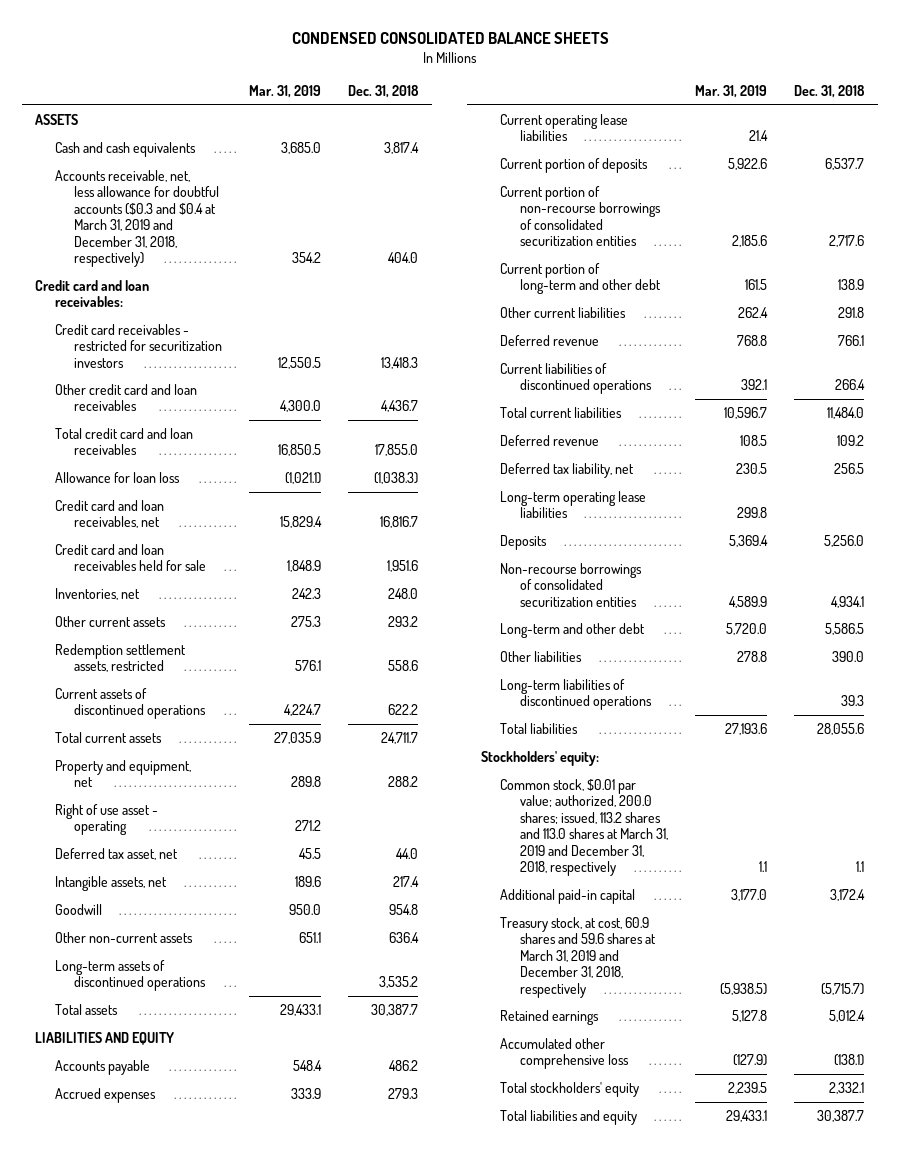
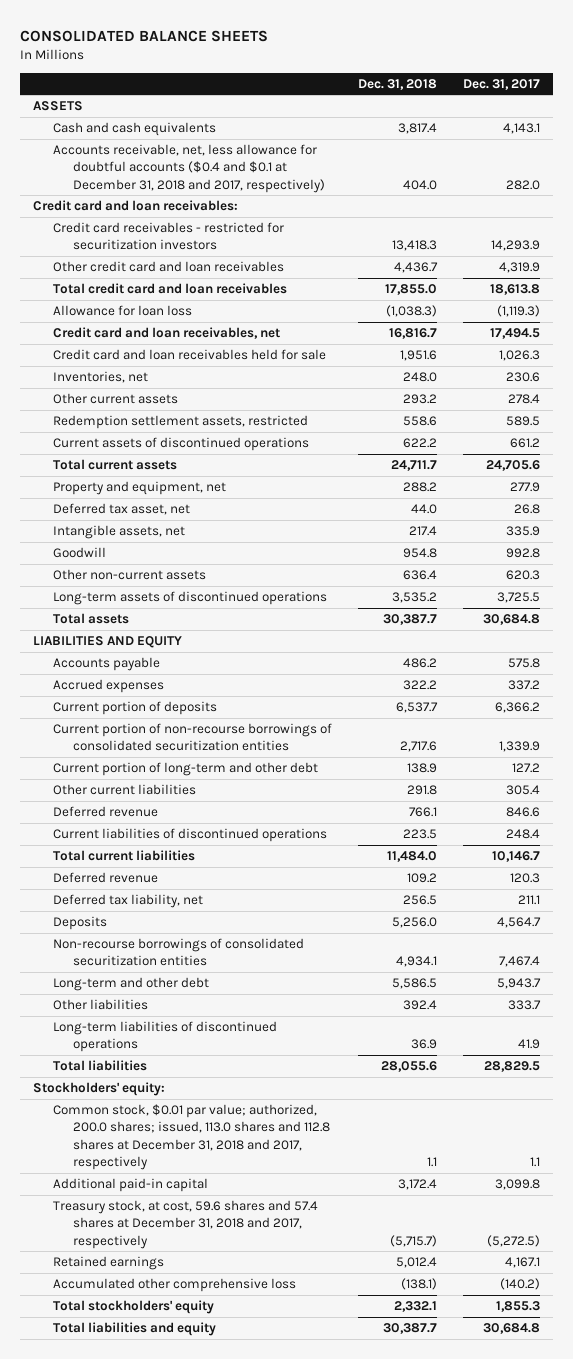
[291,31,609,44] CONDENSED CONSOLIDATED BALANCE SHEETS -> [19,29,268,42] CONSOLIDATED BALANCE SHEETS
[249,85,322,99] Mar. 31, 2019 -> none
none -> [463,78,541,90] Dec. 31, 2017
[54,170,220,267] Accounts receivable, net, less allowance for doubtful accounts ($0.3 and $0.4 at March 31, 2019 and December 31, 2018, respectively) -> [52,144,325,193] Accounts receivable, net, less allowance for doubtful accounts ($0.4 and $0.1 at December 31, 2018 and 2017, respectively)
[54,804,158,836] Right of use asset - operating -> none
[500,114,629,142] Current operating lease liabilities -> none
[388,1088,419,1100] 279.3 -> [402,680,437,691] 322.2
[835,379,866,391] 266.4 -> [402,829,437,840] 223.5
[500,491,647,519] Long-term operating lease liabilities -> none
[832,651,865,663] 390.0 -> [402,1000,437,1011] 392.4
[841,695,865,707] 39.3 -> [410,1039,437,1050] 36.9
[500,779,668,876] Common stock, $0.01 par value; authorized, 200.0 shares; issued, 113.2 shares and 113.0 shares at March 31, 2019 and December 31, 2018, respectively -> [52,1104,330,1170] Common stock, $0.01 par value; authorized, 200.0 shares; issued, 113.0 shares and 112.8 shares at December 31, 2018 and 2017, respectively
[500,917,656,998] Treasury stock, at cost, 60.9 shares and 59.6 shares at March 31, 2019 and December 31, 2018, respectively -> [52,1200,318,1249] Treasury stock, at cost, 59.6 shares and 57.4 shares at December 31, 2018 and 2017, respectively

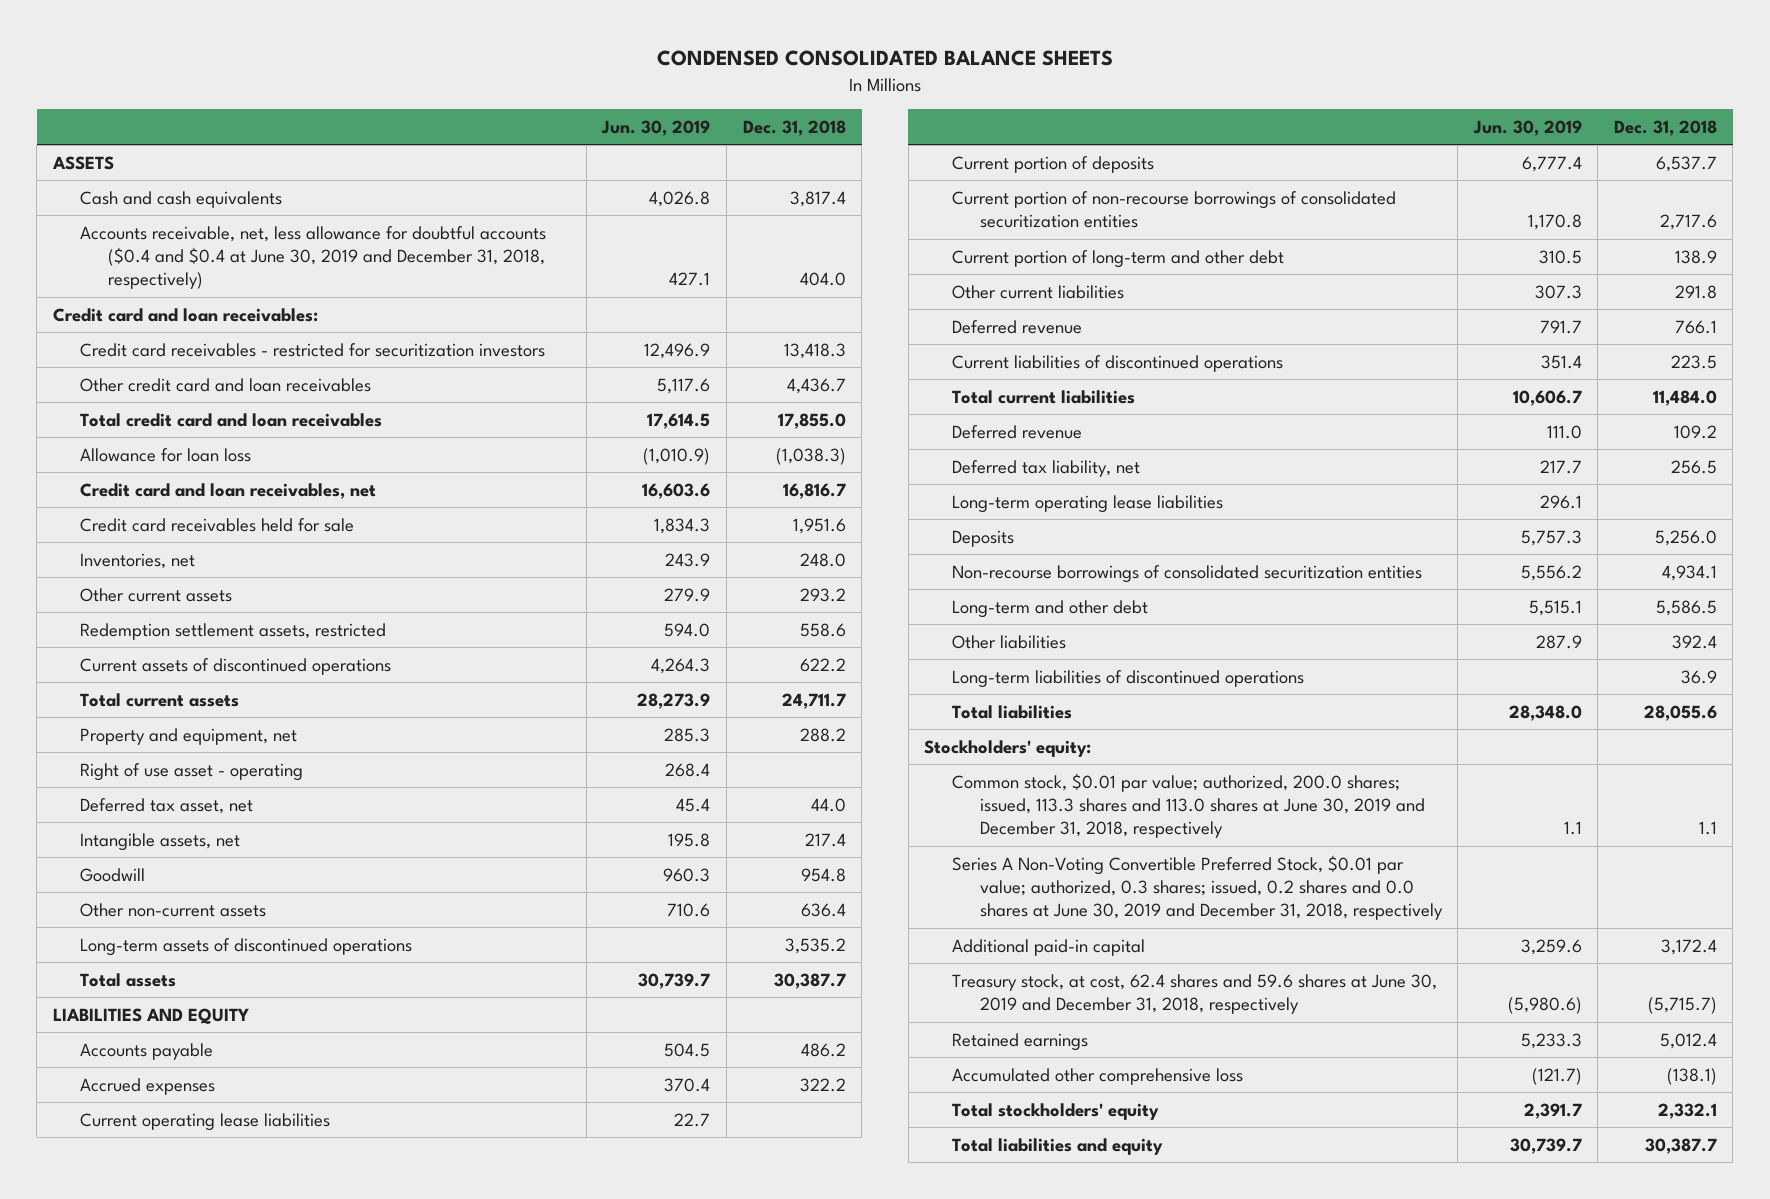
[19,29,268,42] CONSOLIDATED BALANCE SHEETS -> [656,50,1113,67] CONDENSED CONSOLIDATED BALANCE SHEETS
[463,78,541,90] Dec. 31, 2017 -> none
none -> [601,119,711,136] Jun. 30, 2019
[52,144,325,193] Accounts receivable, net, less allowance for doubtful accounts ($0.4 and $0.1 at December 31, 2018 and 2017, respectively) -> [80,225,547,290] Accounts receivable, net, less allowance for doubtful accounts ($0.4 and $0.4 at June 30, 2019 and December 31, 2018, respectively)
[52,349,326,361] Credit card and loan receivables held for sale -> [80,517,355,532] Credit card receivables held for sale
none -> [80,762,304,781] Right of use asset - operating
none -> [80,1112,331,1131] Current operating lease liabilities
none -> [951,494,1223,513] Long-term operating lease liabilities
[52,1104,330,1170] Common stock, $0.01 par value; authorized, 200.0 shares; issued, 113.0 shares and 112.8 shares at December 31, 2018 and 2017, respectively -> [951,772,1425,839] Common stock, $0.01 par value; authorized, 200.0 shares; issued, 113.3 shares and 113.0 shares at June 30, 2019 and December 31, 2018, respectively
none -> [951,854,1443,921] Series A Non-Voting Convertible Preferred Stock, $0.01 par value; authorized, 0.3 shares; issued, 0.2 shares and 0.0 shares at June 30, 2019 and December 31, 2018, respectively
[52,1200,318,1249] Treasury stock, at cost, 59.6 shares and 57.4 shares at December 31, 2018 and 2017, respectively -> [951,973,1437,1015] Treasury stock, at cost, 62.4 shares and 59.6 shares at June 30, 2019 and December 31, 2018, respectively

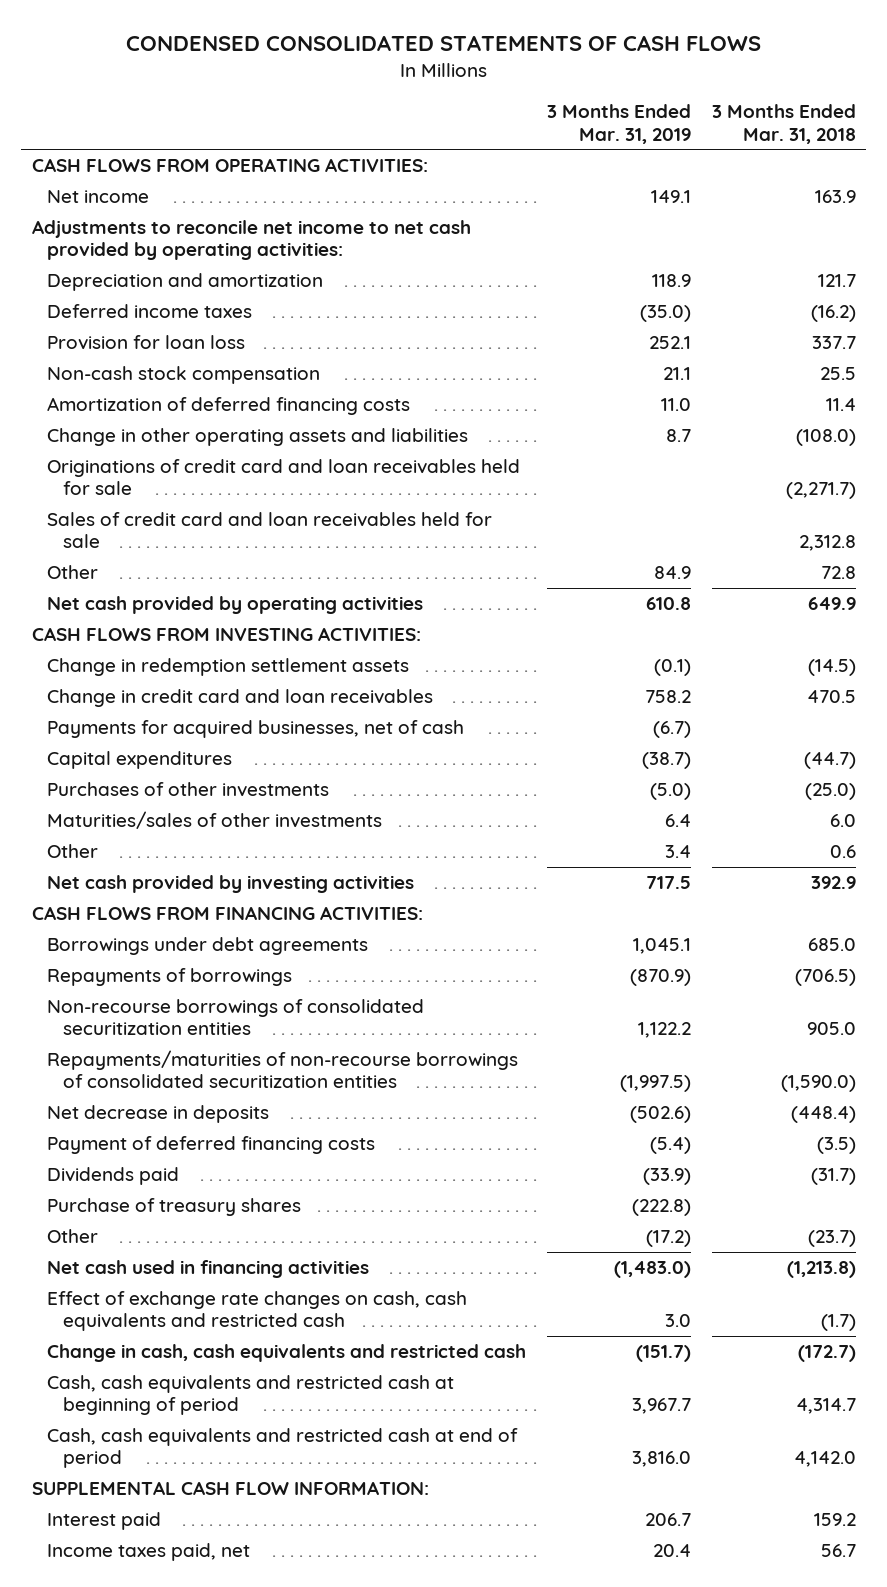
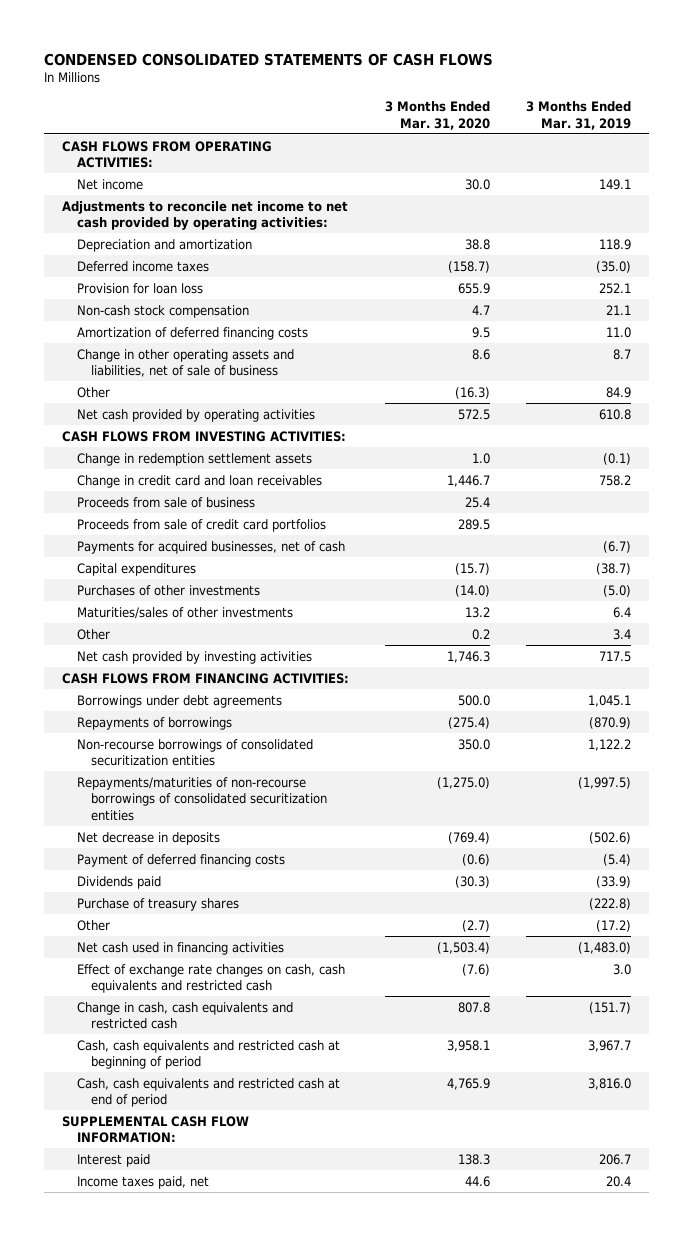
[711,104,856,144] 3 Months Ended Mar. 31, 2018 -> none
none -> [385,101,491,131] 3 Months Ended Mar. 31, 2020
[47,459,521,496] Originations of credit card and loan receivables held for sale -> none
[47,512,493,549] Sales of credit card and loan receivables held for sale -> none
[47,428,469,447] Change in other operating assets and liabilities -> [76,348,294,378] Change in other operating assets and liabilities, net of sale of business
none -> [76,496,255,508] Proceeds from sale of business
none -> [76,518,326,532] Proceeds from sale of credit card portfolios

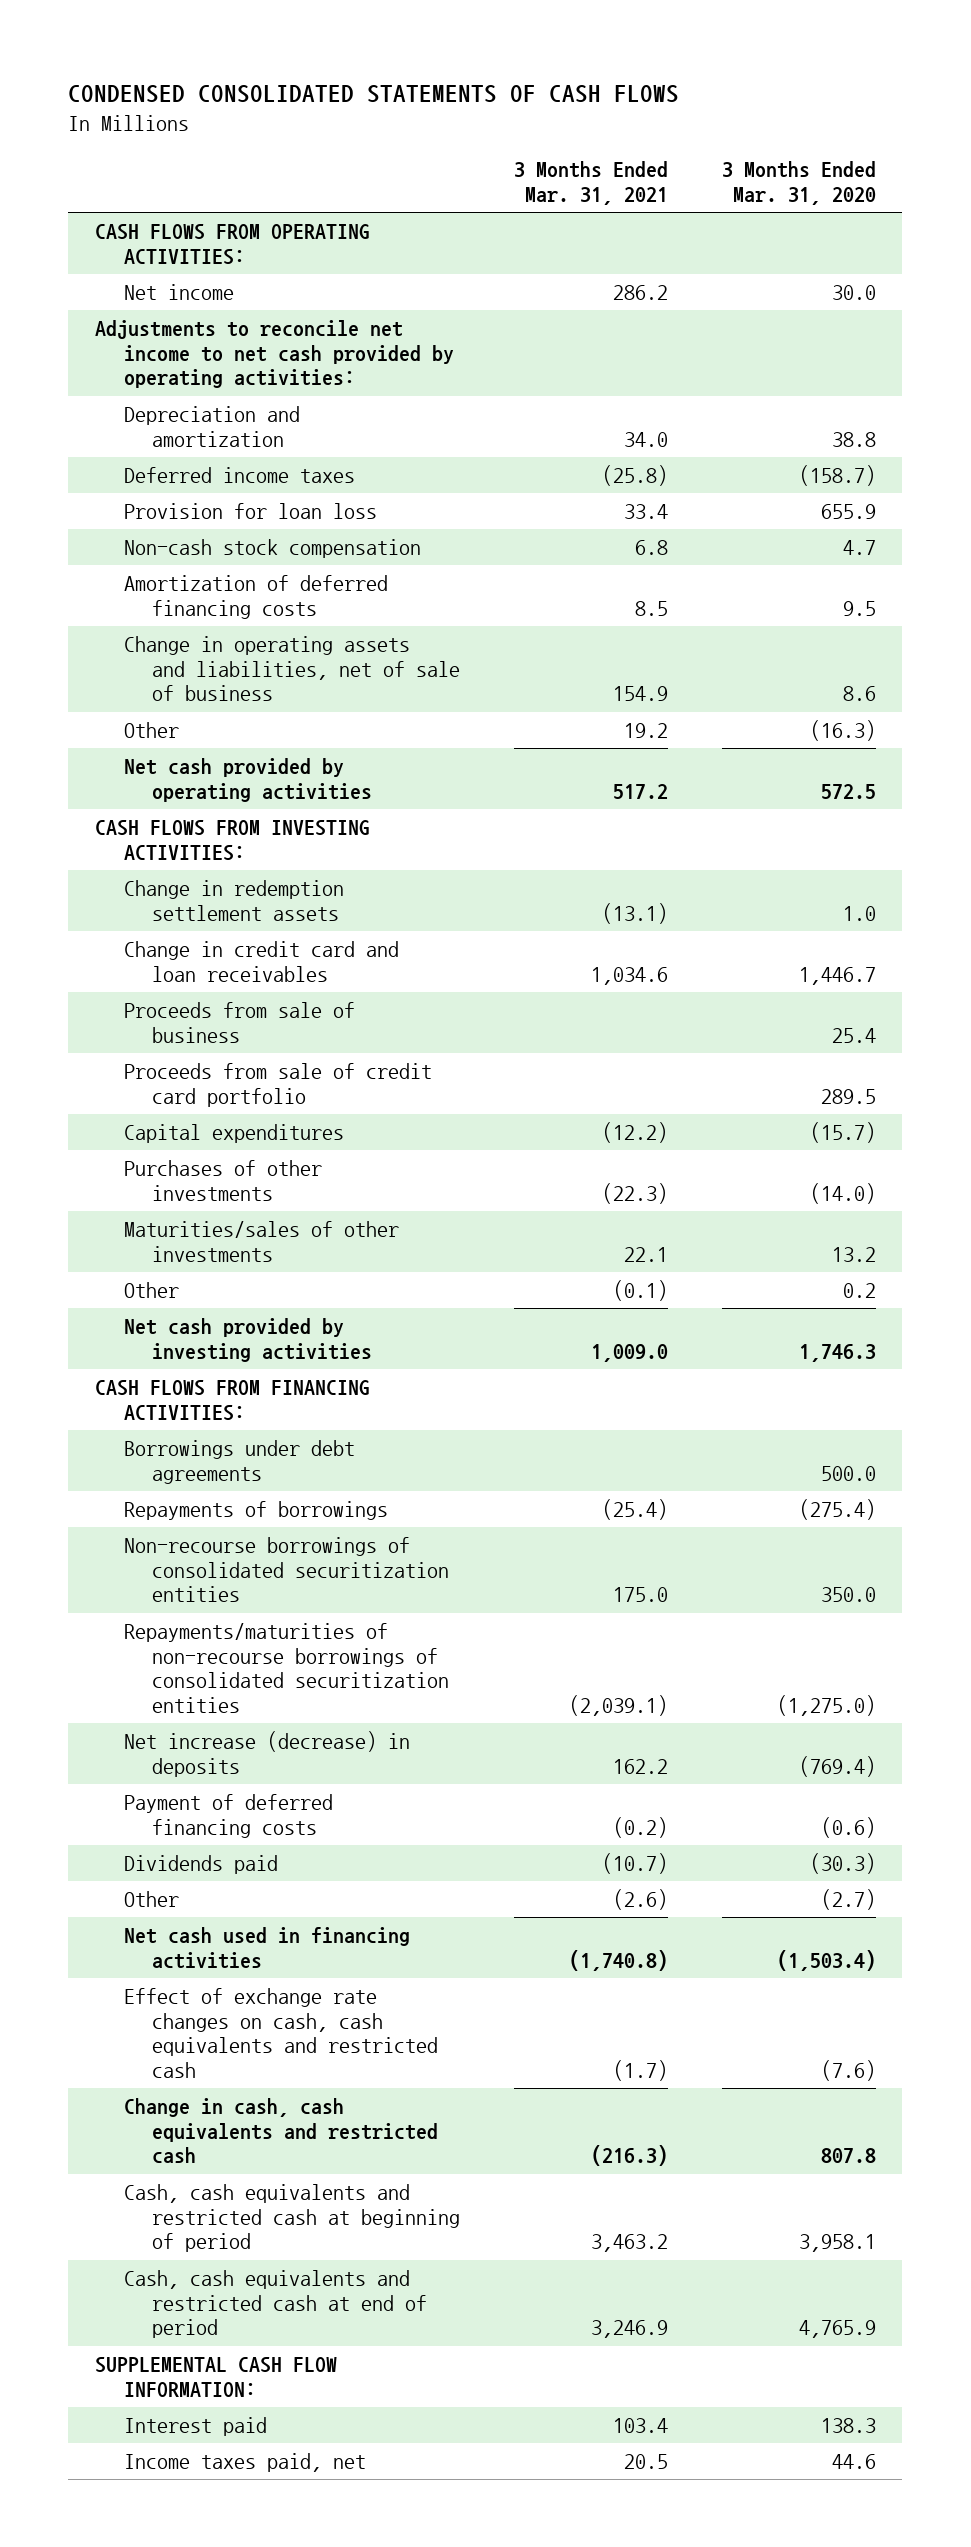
[525,101,631,131] 3 Months Ended Mar. 31, 2019 -> none
none -> [513,161,668,205] 3 Months Ended Mar. 31, 2021
[76,348,294,378] Change in other operating assets and liabilities, net of sale of business -> [123,635,461,702] Change in operating assets and liabilities, net of sale of business
[76,540,345,554] Payments for acquired businesses, net of cash -> none
[76,518,326,532] Proceeds from sale of credit card portfolios -> [123,1062,432,1107] Proceeds from sale of credit card portfolio
[76,831,220,845] Net decrease in deposits -> [123,1730,410,1777] Net increase (decrease) in deposits
[76,897,239,911] Purchase of treasury shares -> none

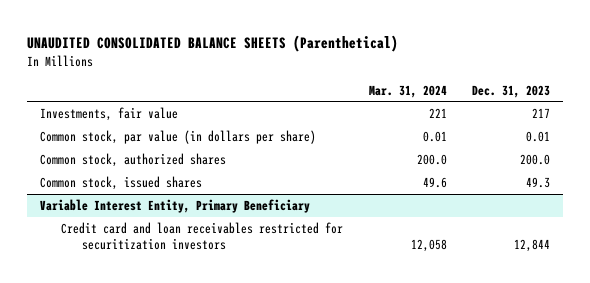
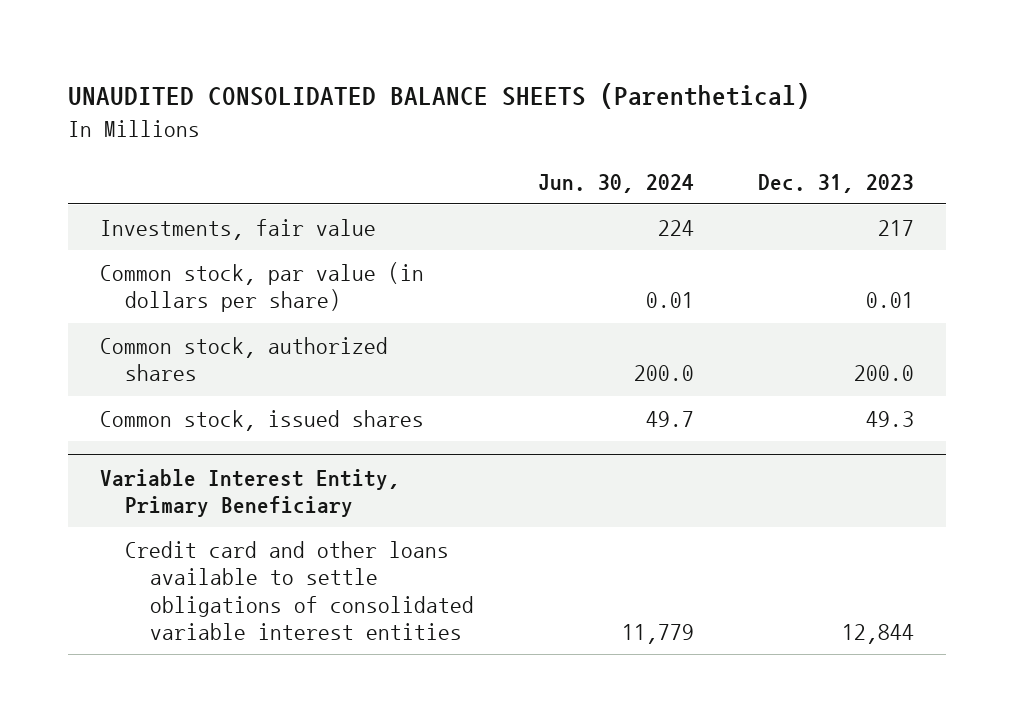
[368,84,447,98] Mar. 31, 2024 -> none
none -> [538,173,695,193] Jun. 30, 2024
[61,221,344,251] Credit card and loan receivables restricted for securitization investors -> [125,540,474,641] Credit card and other loans available to settle obligations of consolidated variable interest entities

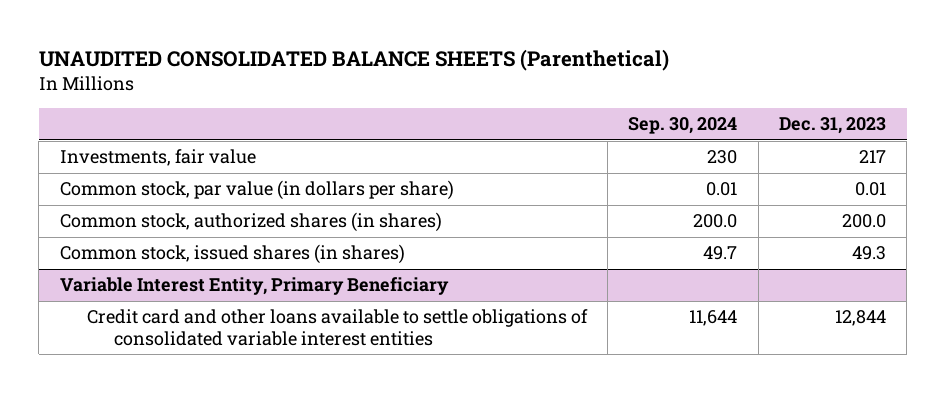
[538,173,695,193] Jun. 30, 2024 -> none
none -> [628,117,738,135] Sep. 30, 2024
[100,336,389,382] Common stock, authorized shares -> [59,212,442,233] Common stock, authorized shares (in shares)
[100,409,425,431] Common stock, issued shares -> [59,244,405,265] Common stock, issued shares (in shares)

